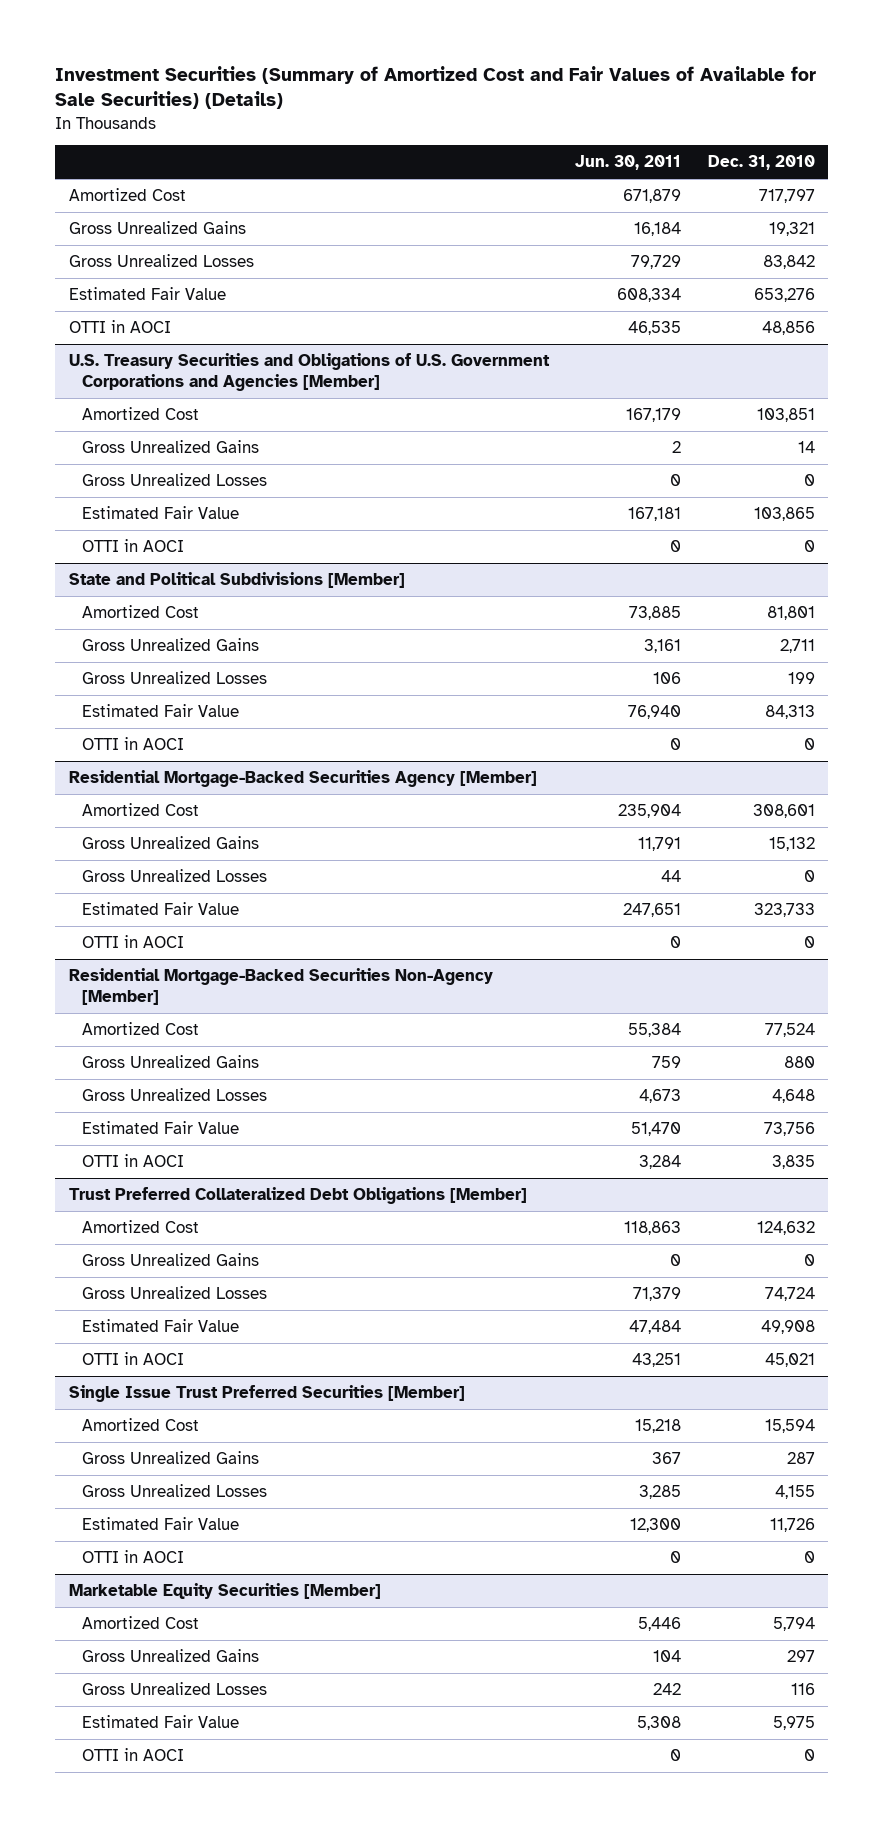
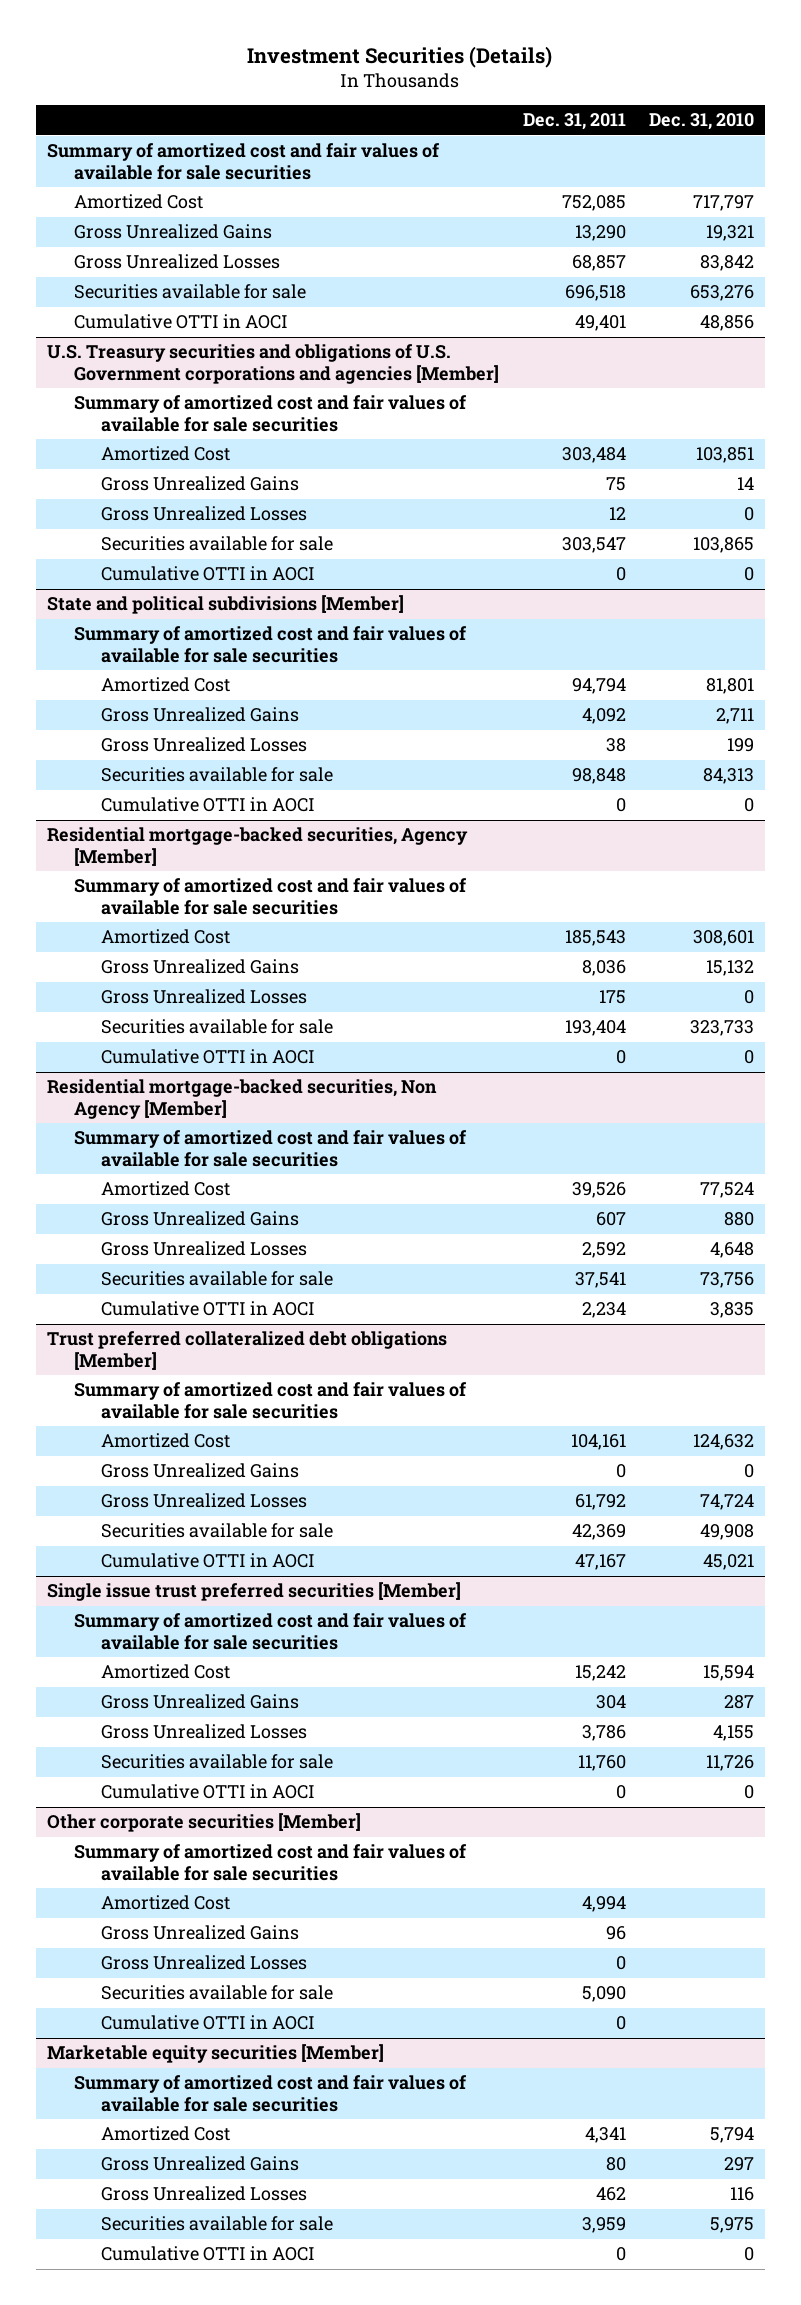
[55,65,817,110] Investment Securities (Summary of Amortized Cost and Fair Values of Available for Sale Securities) (Details) -> [247,46,553,69] Investment Securities (Details)
[575,155,682,171] Jun. 30, 2011 -> none
none -> [522,113,626,131] Dec. 31, 2011
none -> [47,143,441,181] Summary of amortized cost and fair values of available for sale securities
[68,287,226,301] Estimated Fair Value -> [74,284,307,300] Securities available for sale
[68,320,171,334] OTTI in AOCI -> [74,314,289,330] Cumulative OTTI in AOCI
[68,353,550,392] U.S. Treasury Securities and Obligations of U.S. Government Corporations and Agencies [Member] -> [47,344,500,385] U.S. Treasury securities and obligations of U.S. Government corporations and agencies [Member]
none -> [74,395,468,433] Summary of amortized cost and fair values of available for sale securities
[82,506,240,520] Estimated Fair Value -> [101,536,334,552] Securities available for sale
[82,539,185,553] OTTI in AOCI -> [101,566,316,582] Cumulative OTTI in AOCI
[68,572,405,589] State and Political Subdivisions [Member] -> [47,595,405,615] State and political subdivisions [Member]
none -> [74,626,468,664] Summary of amortized cost and fair values of available for sale securities
[82,704,240,718] Estimated Fair Value -> [101,767,334,783] Securities available for sale
[82,737,185,751] OTTI in AOCI -> [101,797,316,813] Cumulative OTTI in AOCI
[68,770,537,788] Residential Mortgage-Backed Securities Agency [Member] -> [47,827,469,867] Residential mortgage-backed securities, Agency [Member]
none -> [74,878,468,916] Summary of amortized cost and fair values of available for sale securities
[82,902,240,916] Estimated Fair Value -> [101,1019,334,1035] Securities available for sale
[82,935,185,949] OTTI in AOCI -> [101,1049,316,1065] Cumulative OTTI in AOCI
[68,968,493,1006] Residential Mortgage-Backed Securities Non-Agency [Member] -> [47,1079,438,1120] Residential mortgage-backed securities, Non Agency [Member]
none -> [74,1130,468,1168] Summary of amortized cost and fair values of available for sale securities
[82,1121,240,1135] Estimated Fair Value -> [101,1271,334,1287] Securities available for sale
[82,1154,185,1168] OTTI in AOCI -> [101,1301,316,1317] Cumulative OTTI in AOCI
[68,1187,527,1205] Trust Preferred Collateralized Debt Obligations [Member] -> [47,1331,448,1371] Trust preferred collateralized debt obligations [Member]
none -> [74,1382,468,1420] Summary of amortized cost and fair values of available for sale securities
[82,1319,240,1333] Estimated Fair Value -> [101,1523,334,1539] Securities available for sale
[82,1352,185,1366] OTTI in AOCI -> [101,1553,316,1569] Cumulative OTTI in AOCI
[68,1385,465,1403] Single Issue Trust Preferred Securities [Member] -> [47,1582,462,1602] Single issue trust preferred securities [Member]
none -> [74,1613,468,1651] Summary of amortized cost and fair values of available for sale securities
[82,1517,240,1531] Estimated Fair Value -> [101,1754,334,1770] Securities available for sale
[82,1550,185,1564] OTTI in AOCI -> [101,1784,316,1800] Cumulative OTTI in AOCI
none -> [47,1813,362,1833] Other corporate securities [Member]
none -> [74,1844,468,1882] Summary of amortized cost and fair values of available for sale securities
none -> [101,1895,231,1911] Amortized Cost
none -> [101,1925,300,1941] Gross Unrealized Gains
none -> [101,1955,308,1971] Gross Unrealized Losses
none -> [101,1985,334,2001] Securities available for sale
none -> [101,2015,316,2031] Cumulative OTTI in AOCI
[68,1583,381,1600] Marketable Equity Securities [Member] -> [47,2044,385,2064] Marketable equity securities [Member]
none -> [74,2075,468,2113] Summary of amortized cost and fair values of available for sale securities
[82,1715,240,1729] Estimated Fair Value -> [101,2216,334,2232] Securities available for sale
[82,1748,185,1762] OTTI in AOCI -> [101,2246,316,2262] Cumulative OTTI in AOCI

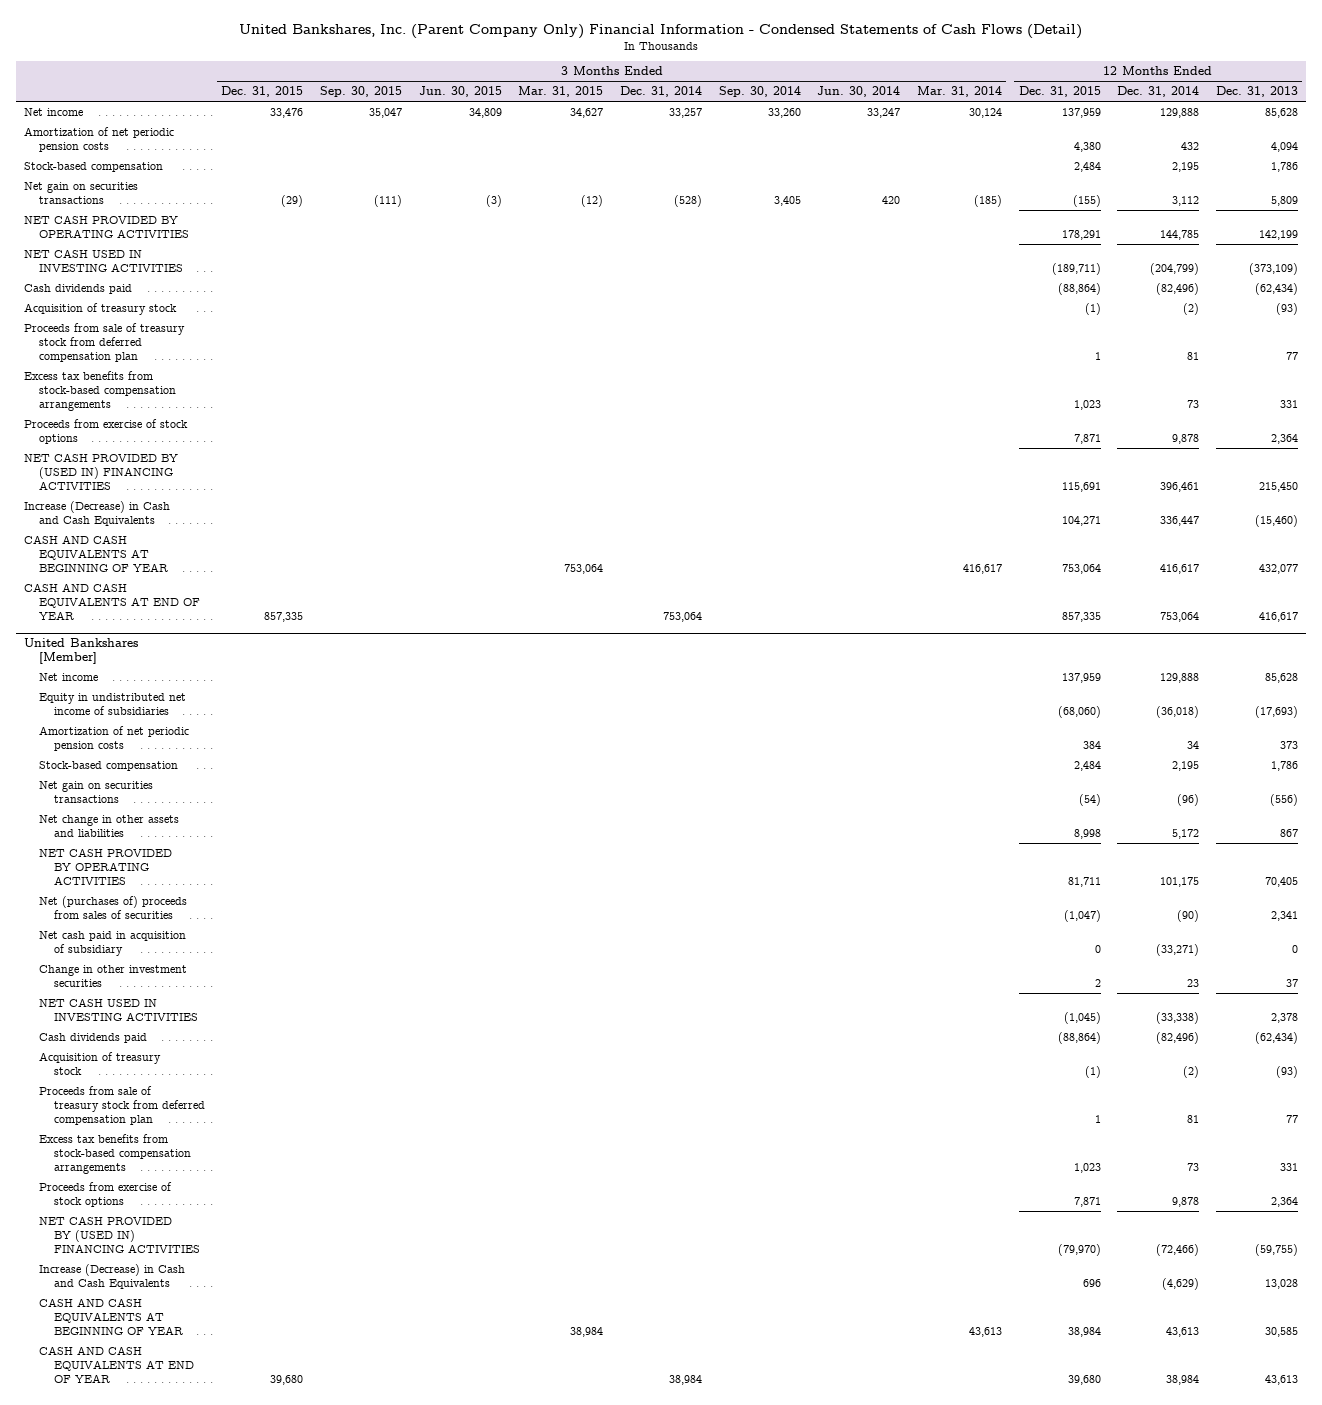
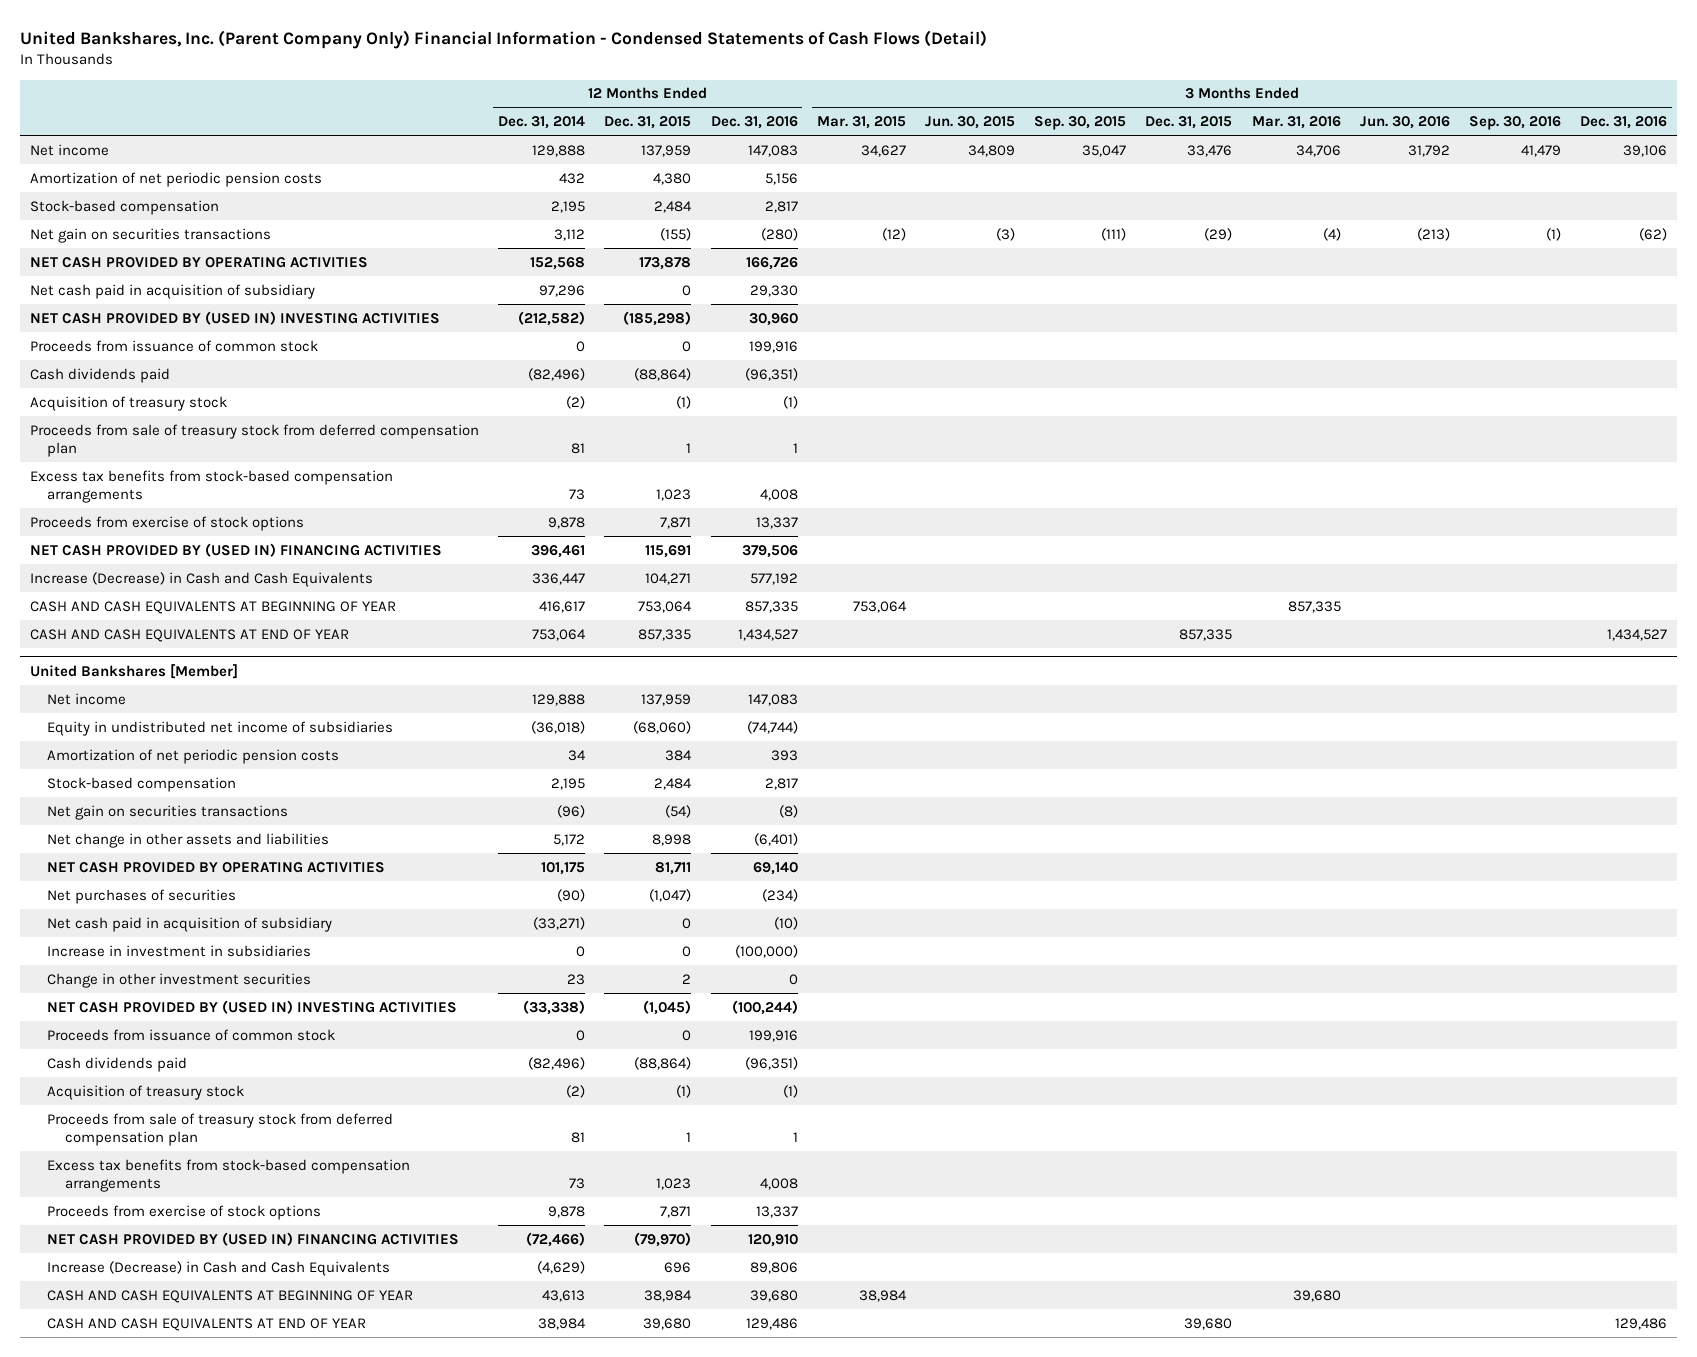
[620,86,703,98] Dec. 31, 2014 -> none
[718,86,801,98] Sep. 30, 2014 -> none
[817,86,901,98] Jun. 30, 2014 -> none
[916,86,1002,98] Mar. 31, 2014 -> none
[1215,86,1298,98] Dec. 31, 2013 -> none
none -> [710,116,798,130] Dec. 31, 2016
none -> [1251,116,1341,130] Mar. 31, 2016
none -> [1359,116,1450,130] Jun. 30, 2016
none -> [1468,116,1561,131] Sep. 30, 2016
none -> [1580,116,1668,130] Dec. 31, 2016
[1061,230,1101,241] 178,291 -> [639,256,692,270] 173,878
[1160,230,1200,241] 144,785 -> [530,256,586,270] 152,568
none -> [29,283,315,299] Net cash paid in acquisition of subsidiary
[24,249,183,273] NET CASH USED IN INVESTING ACTIVITIES -> [29,310,440,325] NET CASH PROVIDED BY (USED IN) INVESTING ACTIVITIES
[1051,263,1101,276] (189,711) -> [623,310,692,326] (185,298)
[1150,263,1200,276] (204,799) -> [518,310,586,326] (212,582)
none -> [29,339,318,352] Proceeds from issuance of common stock
[38,896,187,920] Net (purchases of) proceeds from sales of securities -> [47,888,237,904] Net purchases of securities
none -> [47,944,312,957] Increase in investment in subsidiaries
[38,998,198,1022] NET CASH USED IN INVESTING ACTIVITIES -> [47,999,458,1014] NET CASH PROVIDED BY (USED IN) INVESTING ACTIVITIES
none -> [47,1028,336,1041] Proceeds from issuance of common stock

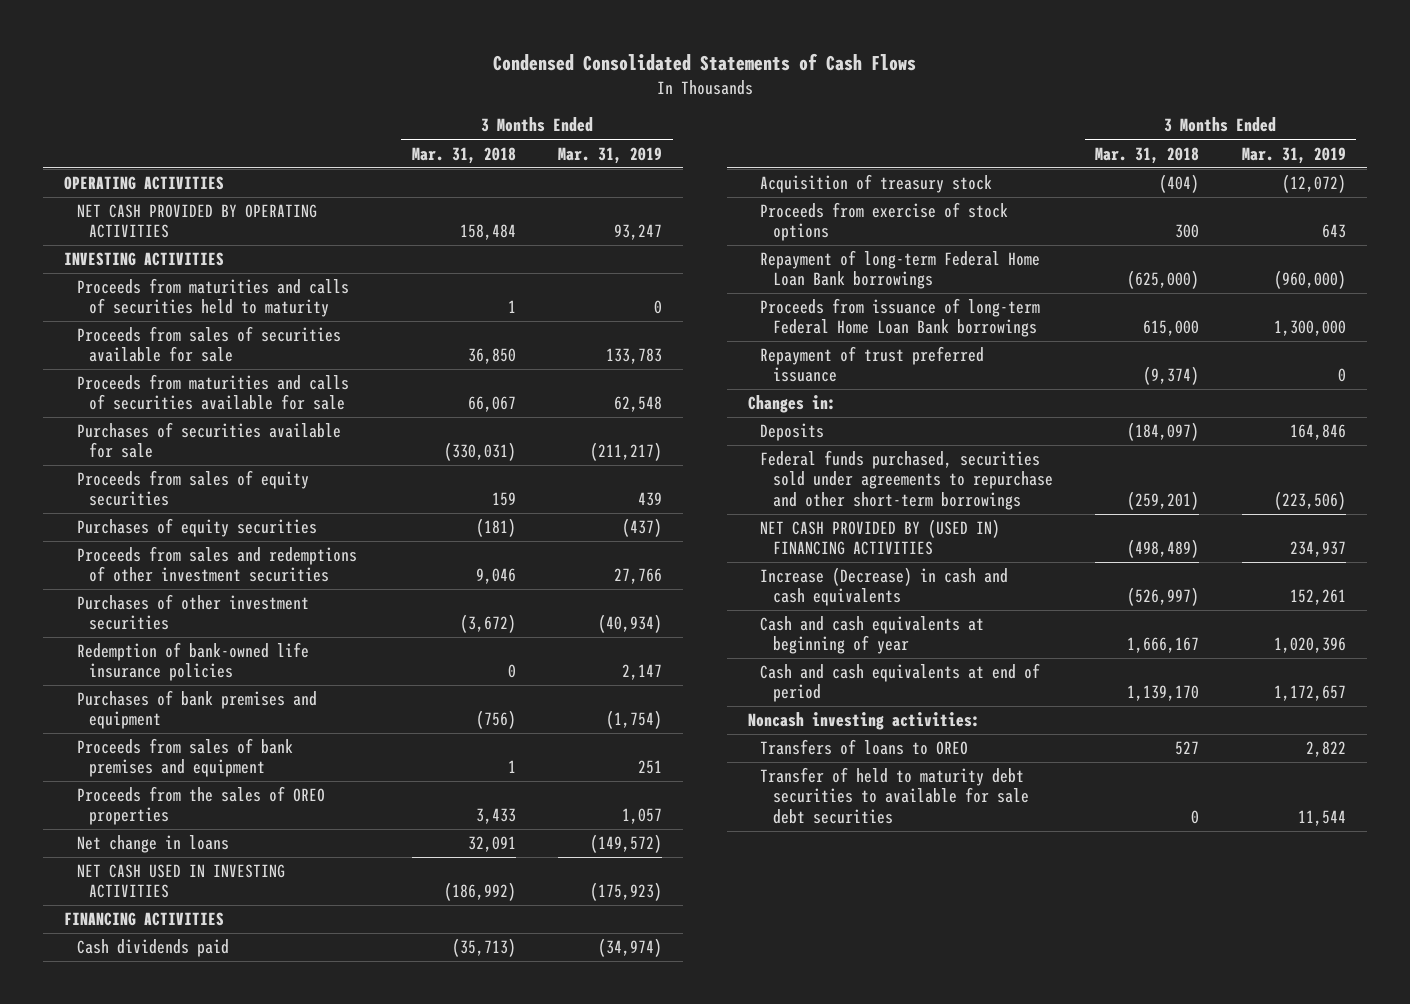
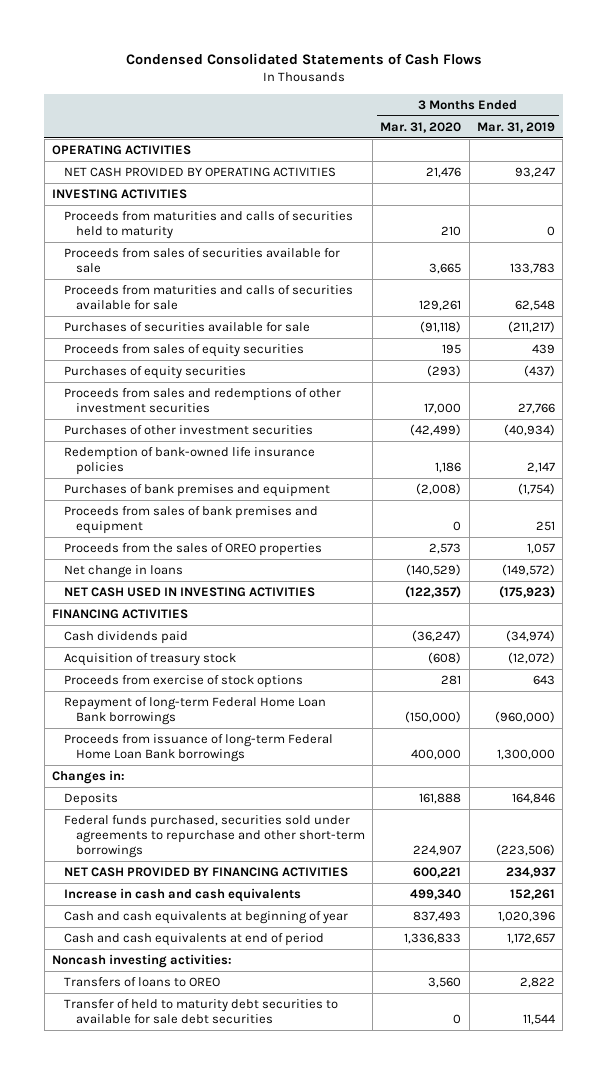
[411,146,516,164] Mar. 31, 2018 -> none
none -> [380,121,462,133] Mar. 31, 2020
[760,346,985,383] Repayment of trust preferred issuance -> none
[760,519,1001,556] NET CASH PROVIDED BY (USED IN) FINANCING ACTIVITIES -> [63,866,348,877] NET CASH PROVIDED BY FINANCING ACTIVITIES
[760,567,1009,607] Increase (Decrease) in cash and cash equivalents -> [63,887,301,902] Increase in cash and cash equivalents

